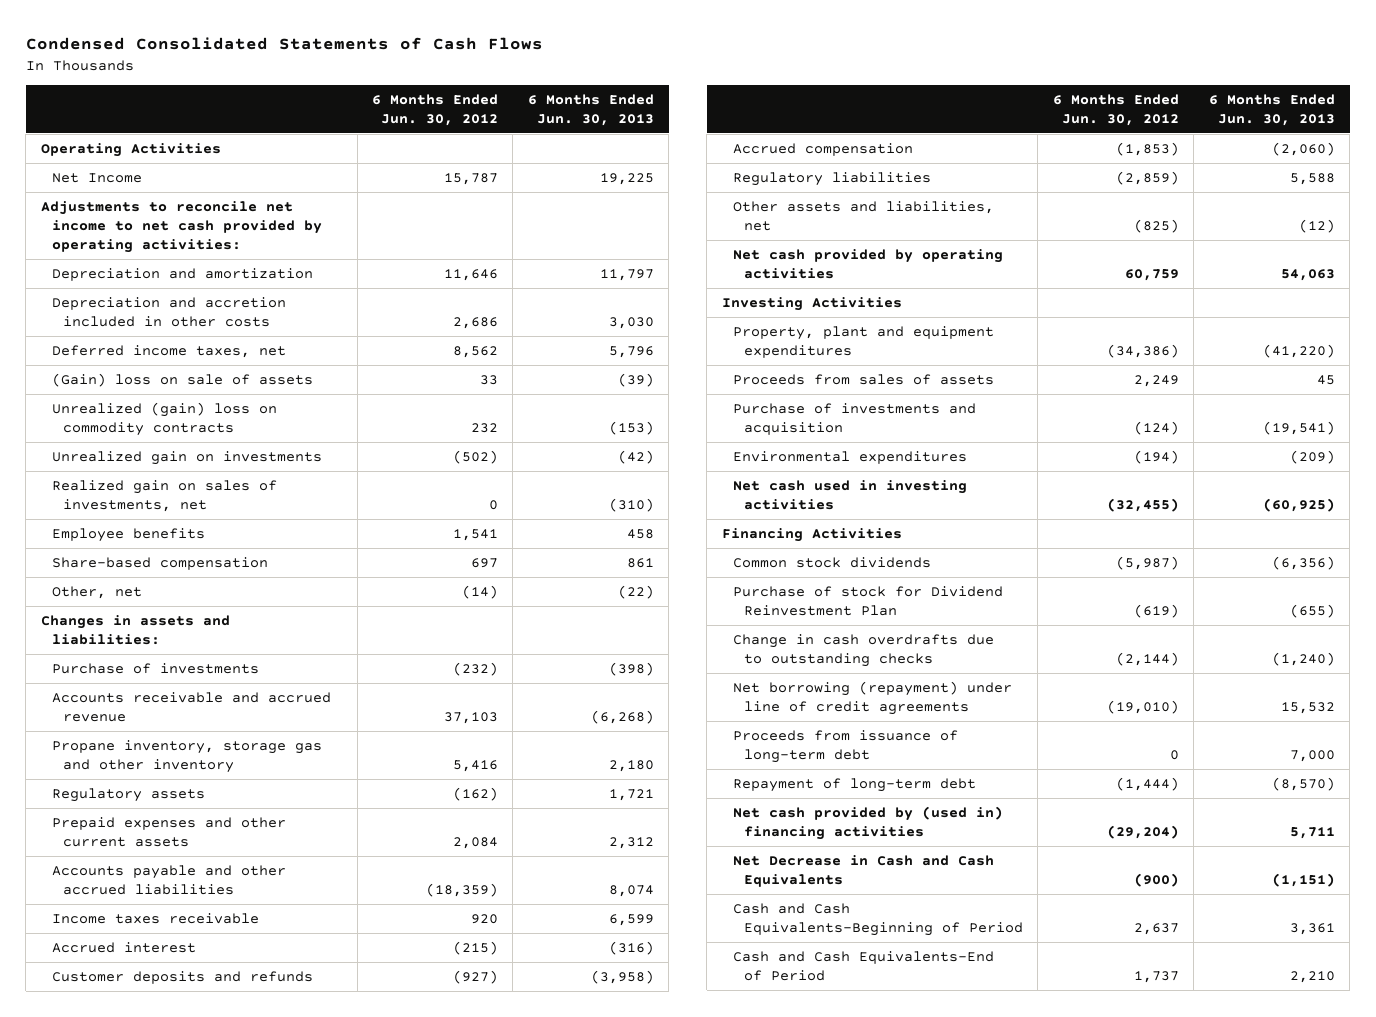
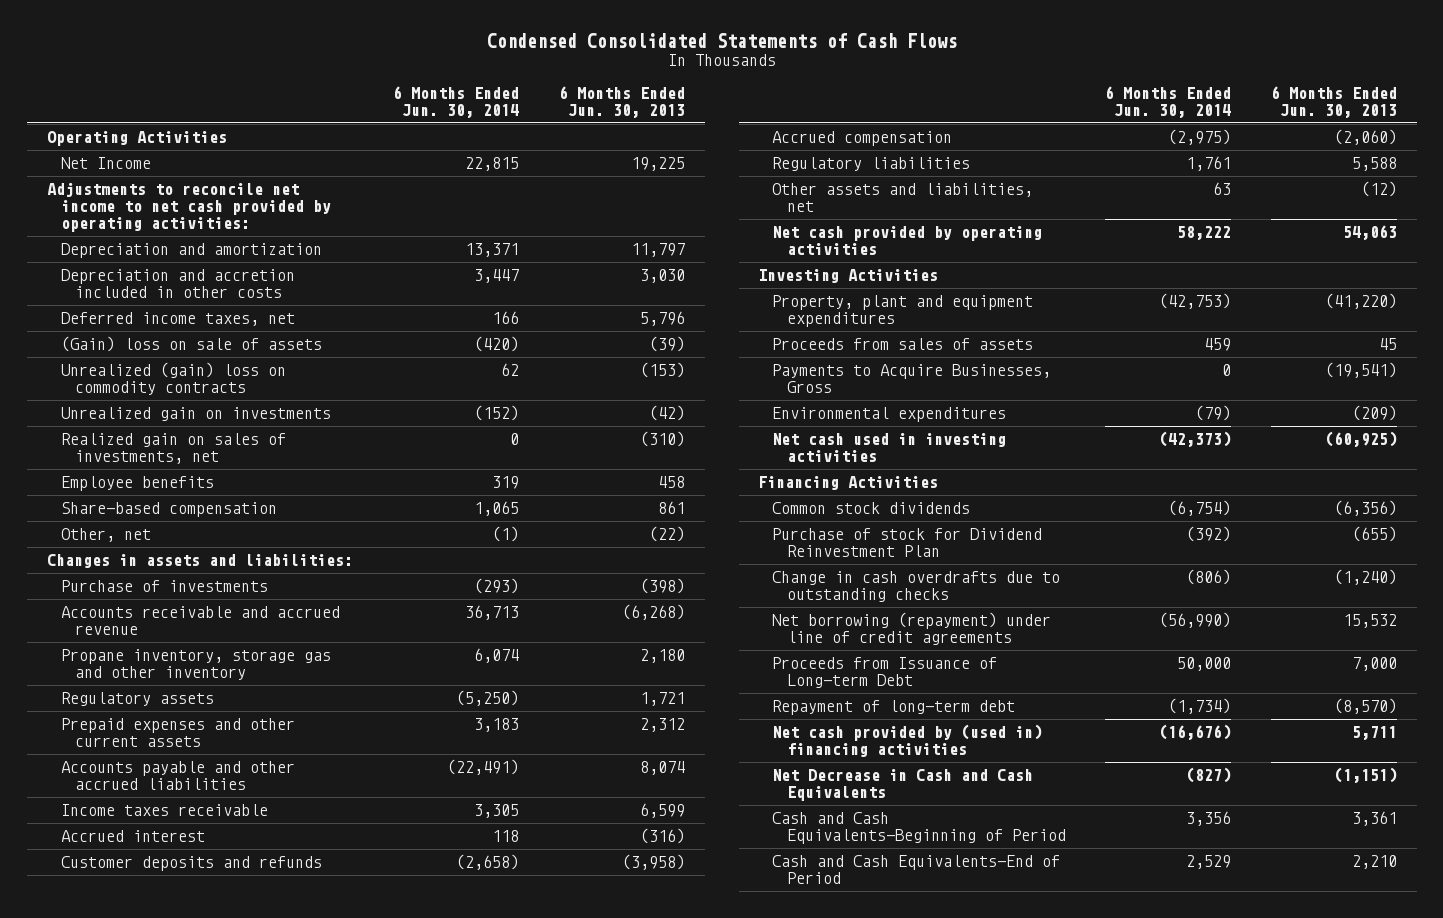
[372,94,499,126] 6 Months Ended Jun. 30, 2012 -> none
none -> [393,86,520,118] 6 Months Ended Jun. 30, 2014
[732,402,976,435] Purchase of investments and acquisition -> [772,364,1052,394] Payments to Acquire Businesses, Gross
[732,729,958,763] Proceeds from issuance of long-term debt -> [772,657,998,689] Proceeds from Issuance of Long-term Debt

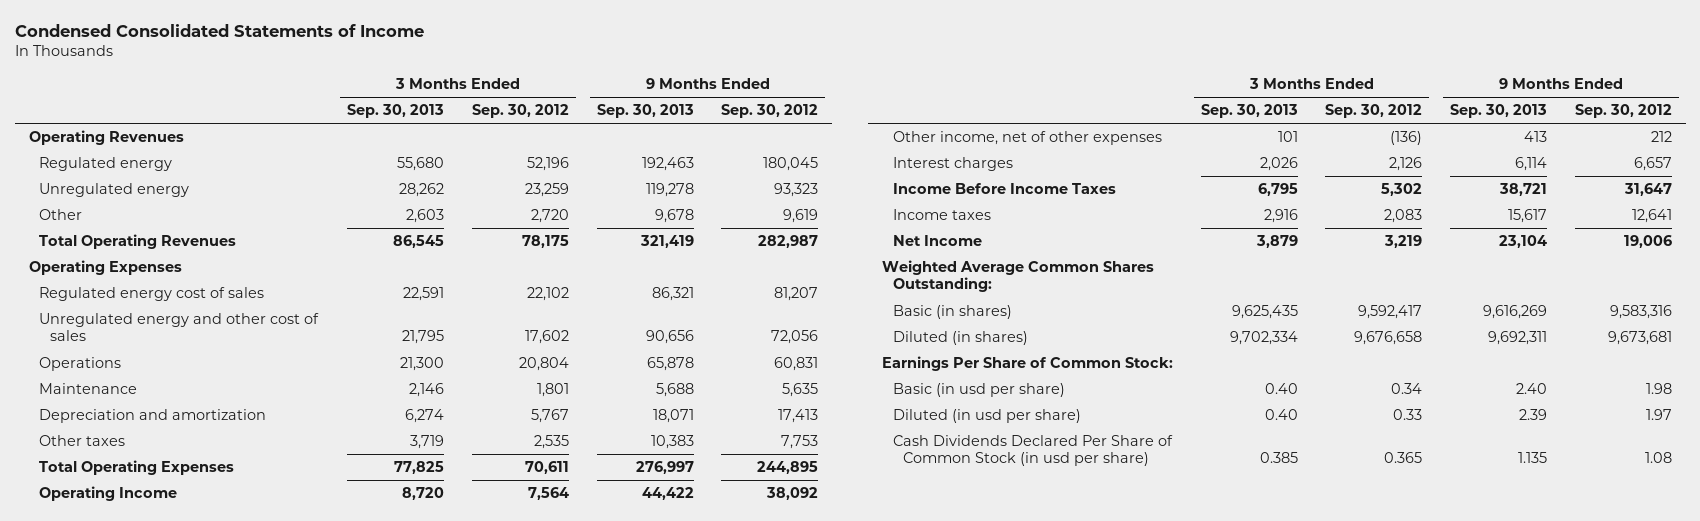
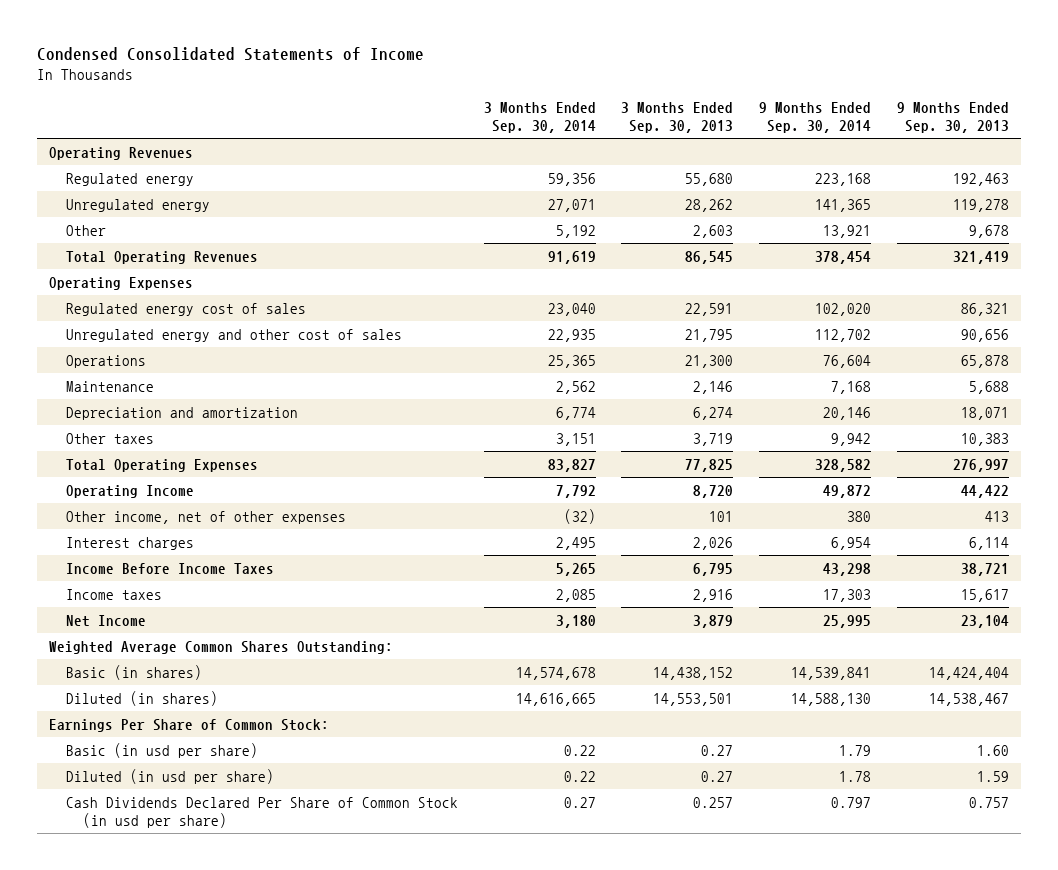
[471,104,569,119] Sep. 30, 2012 -> none
[721,104,819,119] Sep. 30, 2012 -> none
none -> [483,101,596,134] 3 Months Ended Sep. 30, 2014
none -> [759,101,872,134] 9 Months Ended Sep. 30, 2014
[1231,305,1298,320] 9,625,435 -> [653,666,734,680] 14,438,152
[1483,305,1548,320] 9,616,269 -> [928,666,1009,680] 14,424,404
[1229,331,1298,346] 9,702,334 -> [653,692,734,706] 14,553,501
[1488,331,1548,346] 9,692,311 -> [928,692,1009,706] 14,538,467
[1264,383,1298,395] 0.40 -> [701,744,734,756] 0.27
[1516,383,1548,395] 2.40 -> [976,744,1009,756] 1.60
[1264,409,1298,421] 0.40 -> [701,770,734,782] 0.27
[1519,409,1548,421] 2.39 -> [976,770,1009,782] 1.59
[1259,452,1298,464] 0.385 -> [693,796,734,808] 0.257
[1518,452,1548,464] 1.135 -> [968,796,1009,808] 0.757

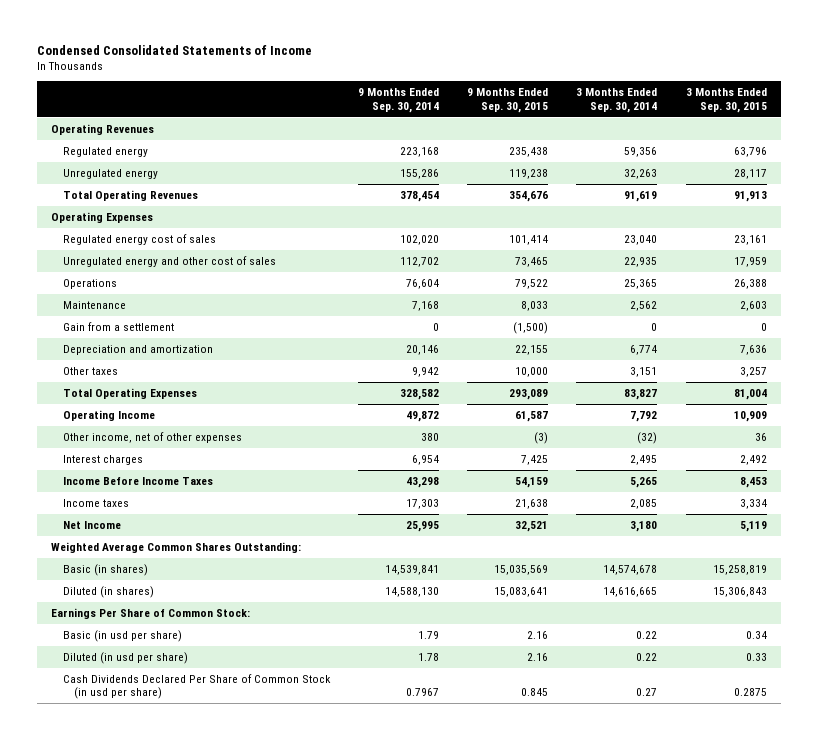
[621,101,734,134] 3 Months Ended Sep. 30, 2013 -> none
[896,101,1009,134] 9 Months Ended Sep. 30, 2013 -> none
none -> [467,88,549,113] 9 Months Ended Sep. 30, 2015
none -> [685,88,767,113] 3 Months Ended Sep. 30, 2015
[66,224,107,236] Other -> none
[547,198,596,212] 27,071 -> [624,168,658,179] 32,263
[815,198,872,212] 141,365 -> [399,168,439,179] 155,286
none -> [62,321,174,331] Gain from a settlement
[831,796,872,808] 0.797 -> [405,688,439,697] 0.7967

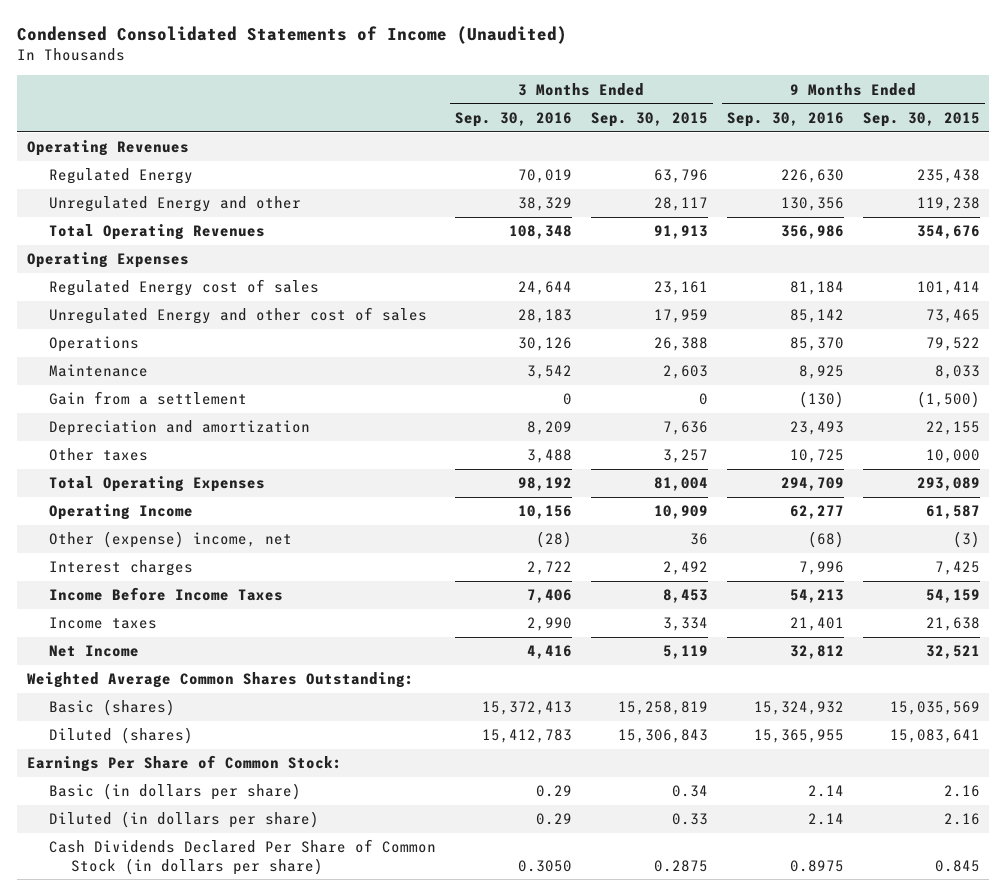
[37,44,313,55] Condensed Consolidated Statements of Income -> [17,26,568,45] Condensed Consolidated Statements of Income (Unaudited)
[357,88,439,113] 9 Months Ended Sep. 30, 2014 -> none
[576,88,658,113] 3 Months Ended Sep. 30, 2014 -> none
none -> [454,111,572,127] Sep. 30, 2016
none -> [726,111,844,127] Sep. 30, 2016
[62,146,148,157] Regulated energy -> [48,168,193,185] Regulated Energy
[62,168,158,179] Unregulated energy -> [48,196,301,213] Unregulated Energy and other
[62,233,216,245] Regulated energy cost of sales -> [48,279,319,297] Regulated Energy cost of sales
[62,255,276,267] Unregulated energy and other cost of sales -> [48,307,427,325] Unregulated Energy and other cost of sales
[62,431,242,443] Other income, net of other expenses -> [48,531,292,549] Other (expense) income, net
[62,563,148,576] Basic (in shares) -> [48,699,175,717] Basic (shares)
[62,585,154,598] Diluted (in shares) -> [48,727,193,745] Diluted (shares)
[62,629,182,642] Basic (in usd per share) -> [48,783,301,801] Basic (in dollars per share)
[62,651,188,664] Diluted (in usd per share) -> [48,811,319,829] Diluted (in dollars per share)
[62,673,331,700] Cash Dividends Declared Per Share of Common Stock (in usd per share) -> [48,839,436,875] Cash Dividends Declared Per Share of Common Stock (in dollars per share)

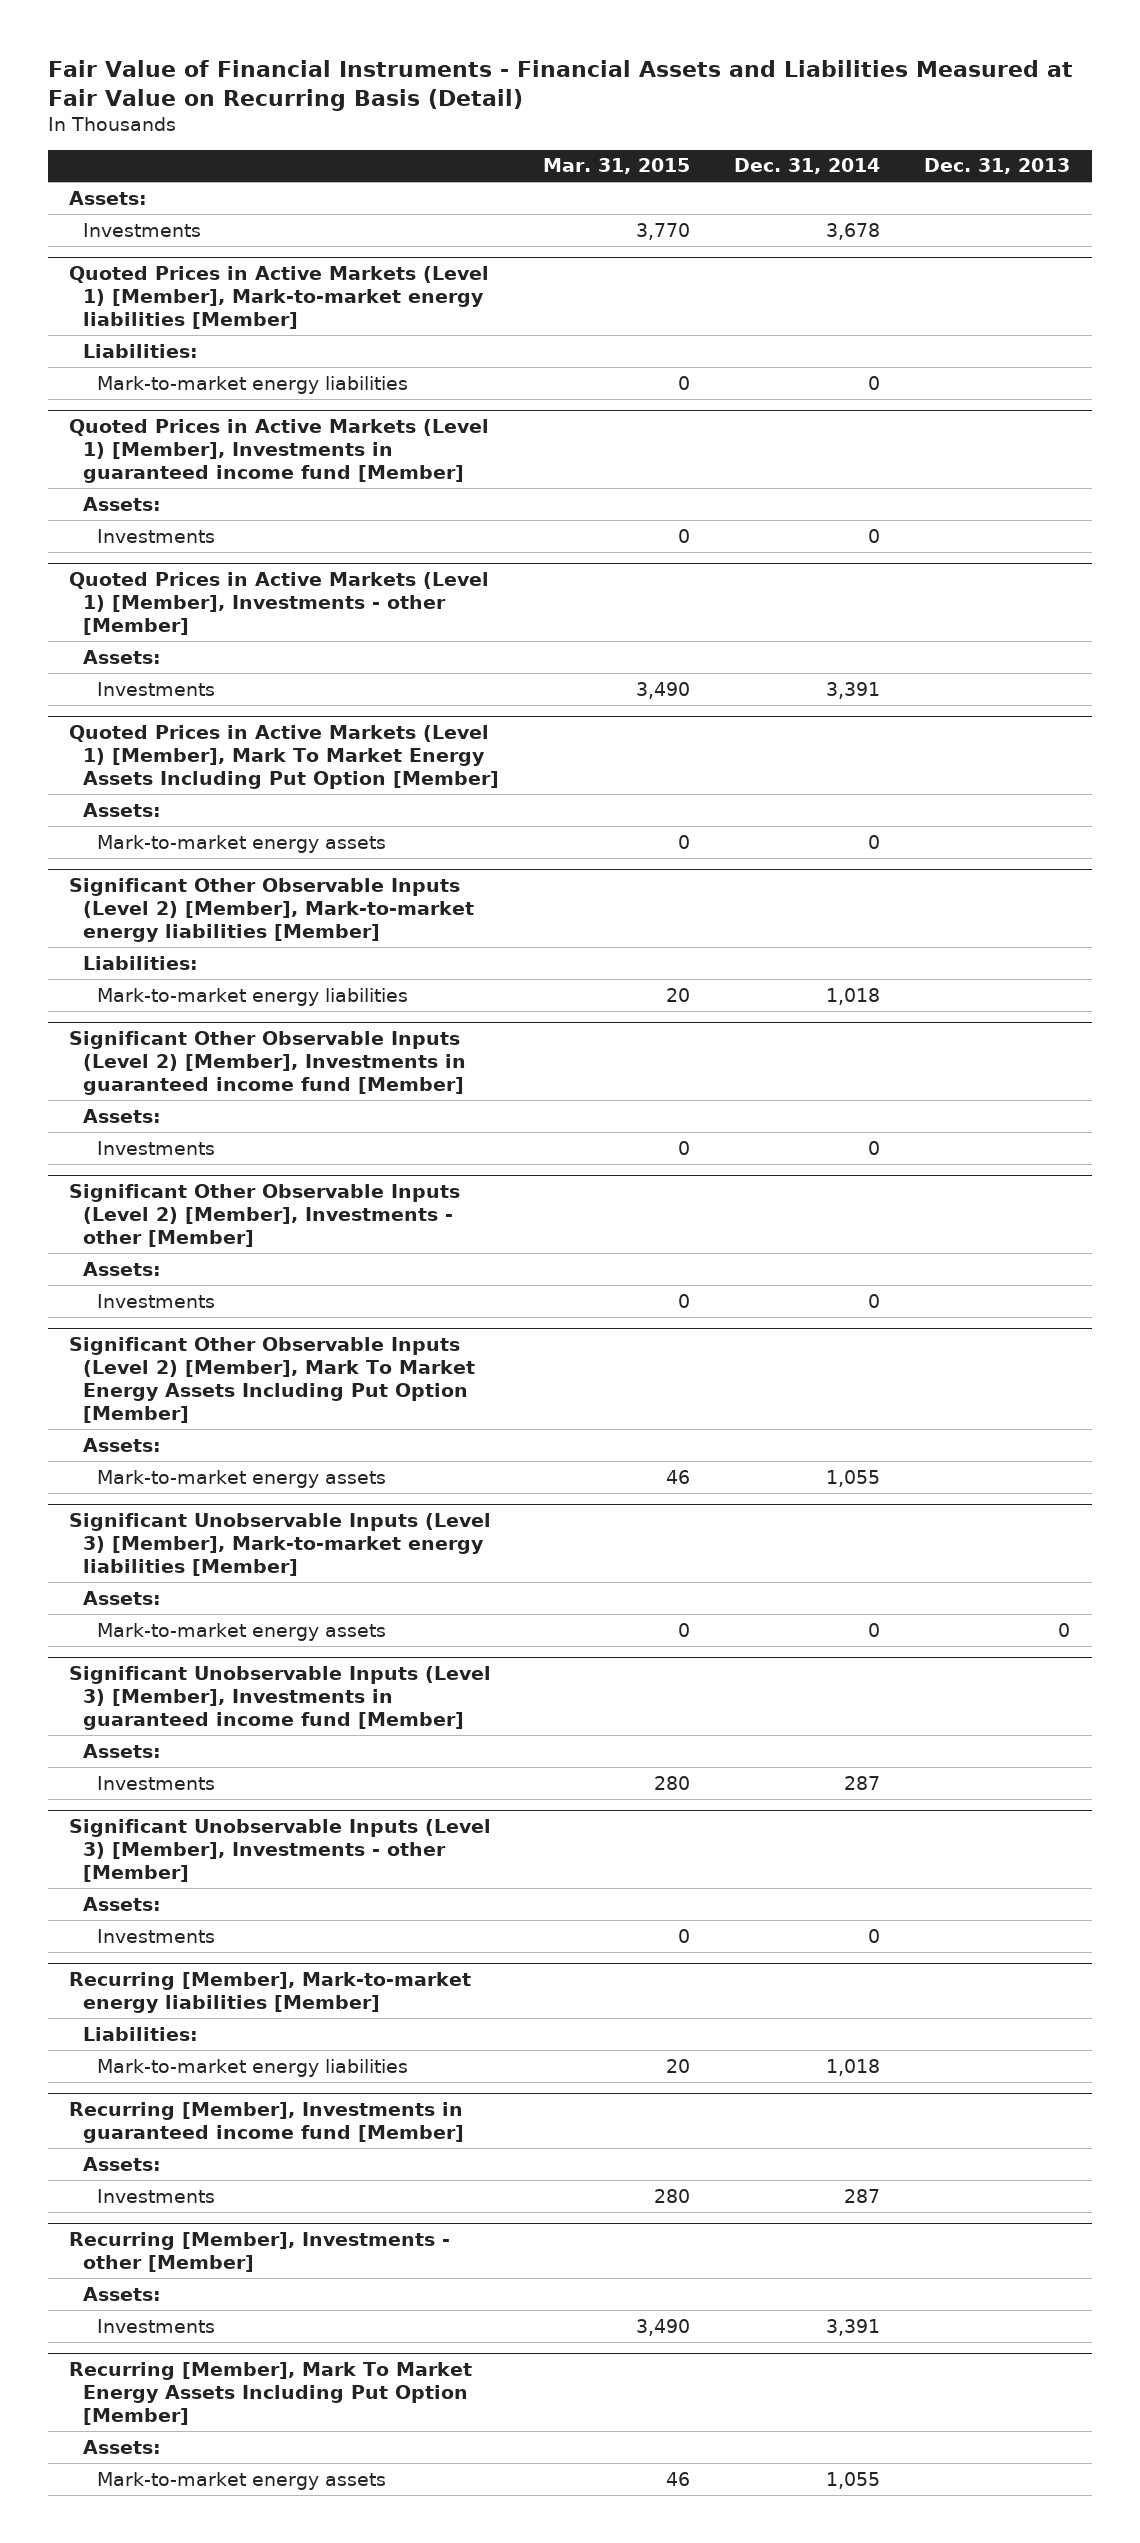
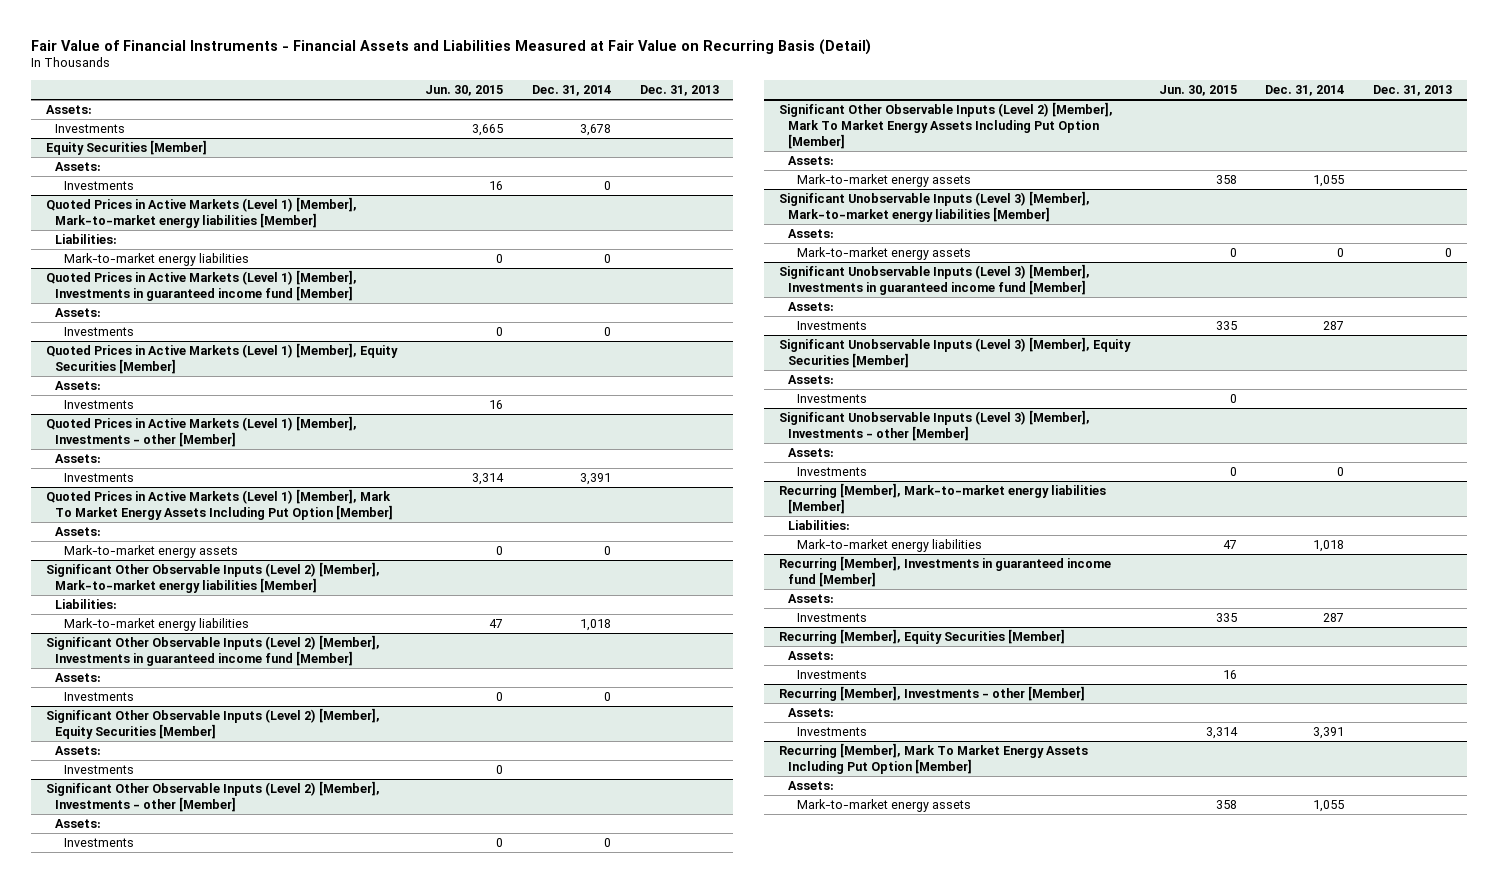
[543,158,691,175] Mar. 31, 2015 -> none
none -> [425,84,504,96] Jun. 30, 2015
none -> [45,140,207,156] Equity Securities [Member]
none -> [54,162,101,172] Assets:
none -> [64,181,135,191] Investments
none -> [45,343,398,375] Quoted Prices in Active Markets (Level 1) [Member], Equity Securities [Member]
none -> [54,381,101,391] Assets:
none -> [64,400,135,410] Investments
none -> [45,708,380,740] Significant Other Observable Inputs (Level 2) [Member], Equity Securities [Member]
none -> [54,746,101,756] Assets:
none -> [64,765,135,775] Investments
none -> [778,337,1131,369] Significant Unobservable Inputs (Level 3) [Member], Equity Securities [Member]
none -> [788,375,835,385] Assets:
none -> [797,394,868,404] Investments
none -> [778,629,1065,645] Recurring [Member], Equity Securities [Member]
none -> [788,651,835,661] Assets:
none -> [797,670,868,680] Investments

